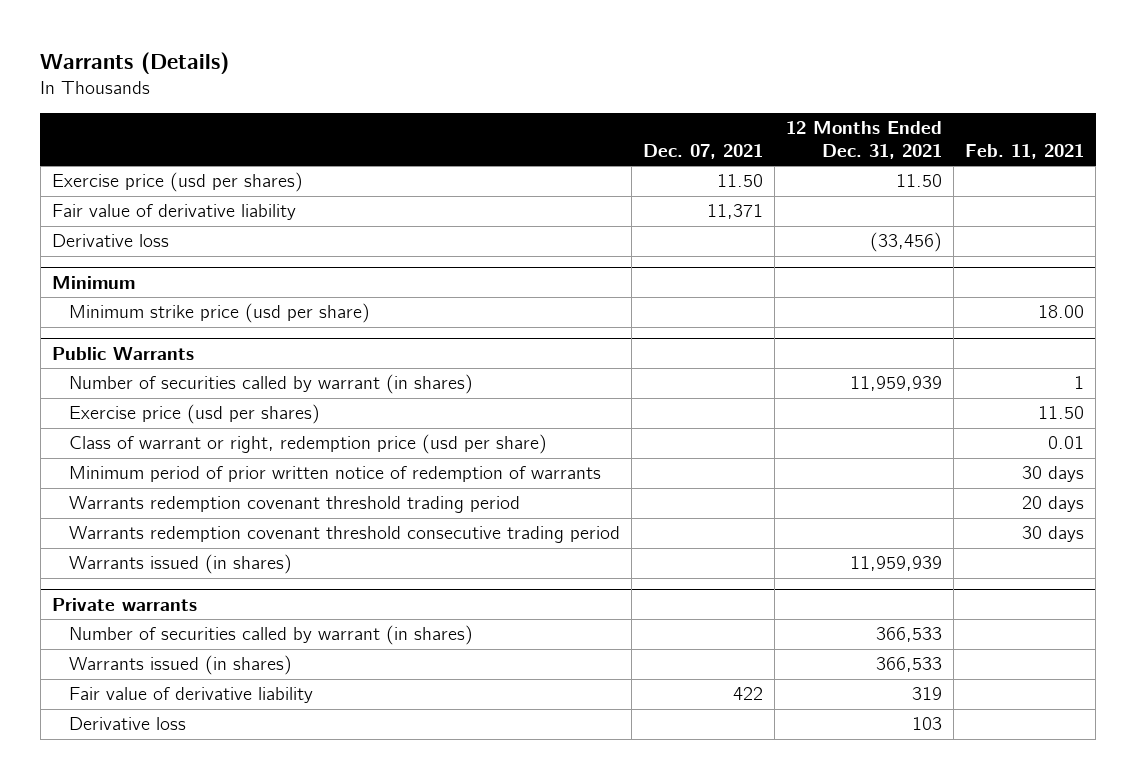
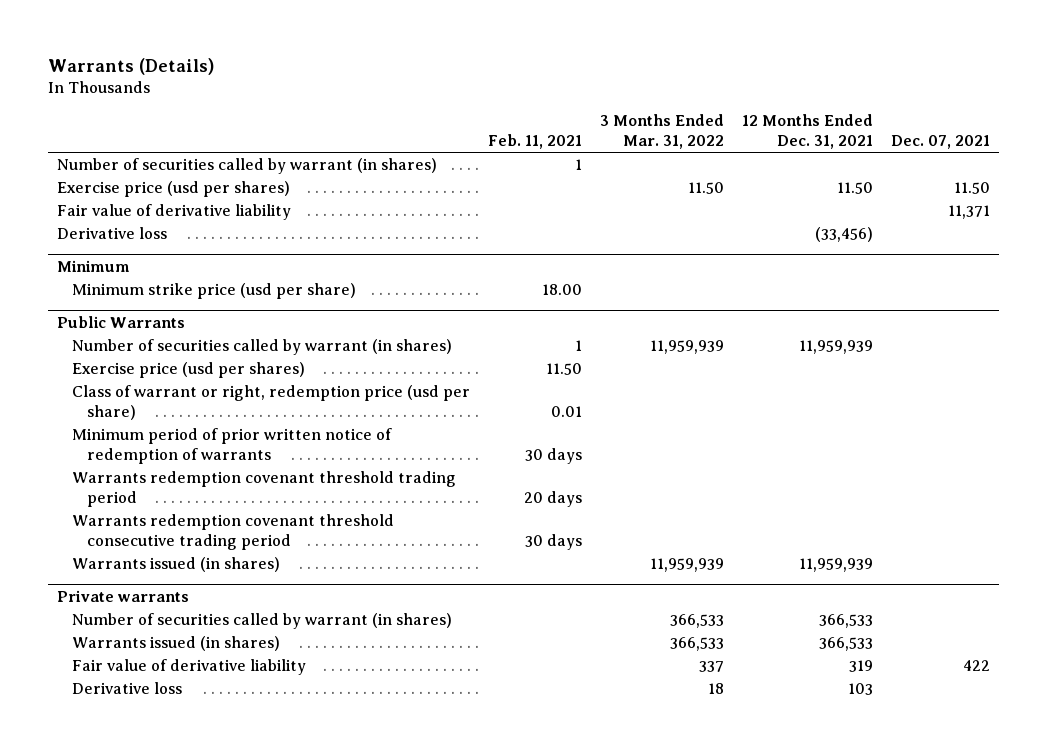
none -> [600,114,725,149] 3 Months Ended Mar. 31, 2022
none -> [56,158,437,175] Number of securities called by warrant (in shares)

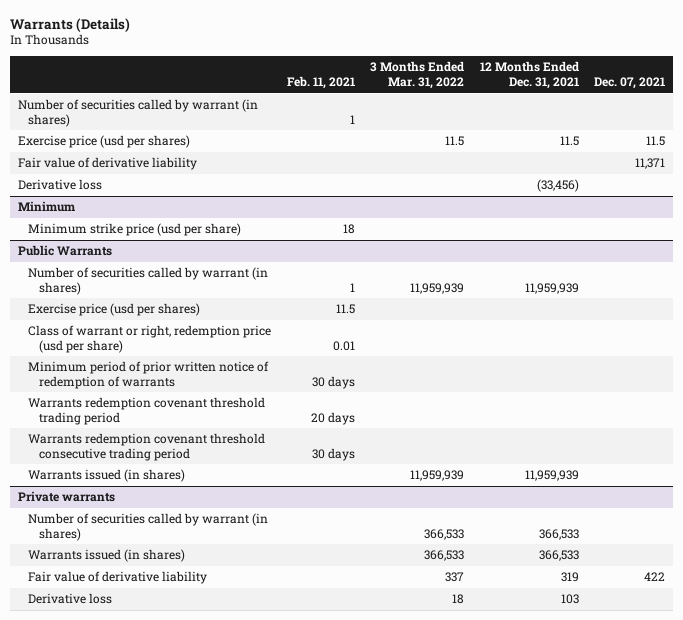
[688,182,725,195] 11.50 -> [445,136,465,147] 11.5
[837,182,874,195] 11.50 -> [559,136,579,147] 11.5
[954,182,991,195] 11.50 -> [645,136,665,147] 11.5
[542,284,583,296] 18.00 -> [342,224,355,235] 18
[546,363,583,376] 11.50 -> [335,304,355,315] 11.5

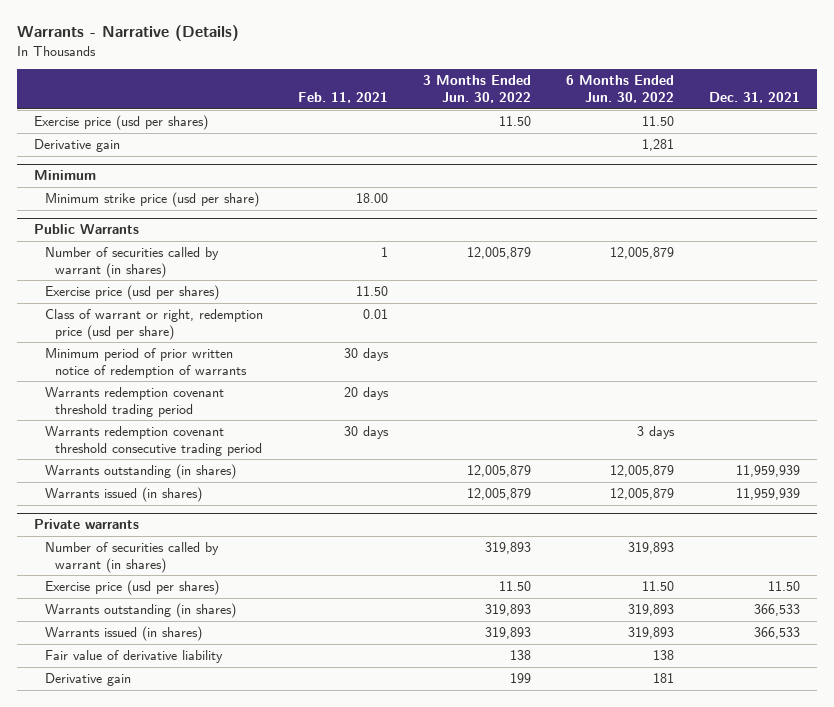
[10,17,131,32] Warrants (Details) -> [16,25,239,42] Warrants - Narrative (Details)
[370,61,465,90] 3 Months Ended Mar. 31, 2022 -> none
[479,61,579,90] 12 Months Ended Dec. 31, 2021 -> none
[593,77,665,90] Dec. 07, 2021 -> none
none -> [422,75,531,103] 3 Months Ended Jun. 30, 2022
none -> [565,75,674,103] 6 Months Ended Jun. 30, 2022
none -> [708,91,800,103] Dec. 31, 2021
[18,99,259,127] Number of securities called by warrant (in shares) -> none
[18,157,198,171] Fair value of derivative liability -> none
[18,179,103,191] Derivative loss -> [34,139,121,153] Derivative gain
[342,224,355,235] 18 -> [355,193,388,204] 18.00
[335,304,355,315] 11.5 -> [355,286,388,297] 11.50
none -> [44,464,236,480] Warrants outstanding (in shares)
none -> [44,580,219,596] Exercise price (usd per shares)
none -> [44,603,236,619] Warrants outstanding (in shares)
[28,593,113,605] Derivative loss -> [44,673,131,687] Derivative gain

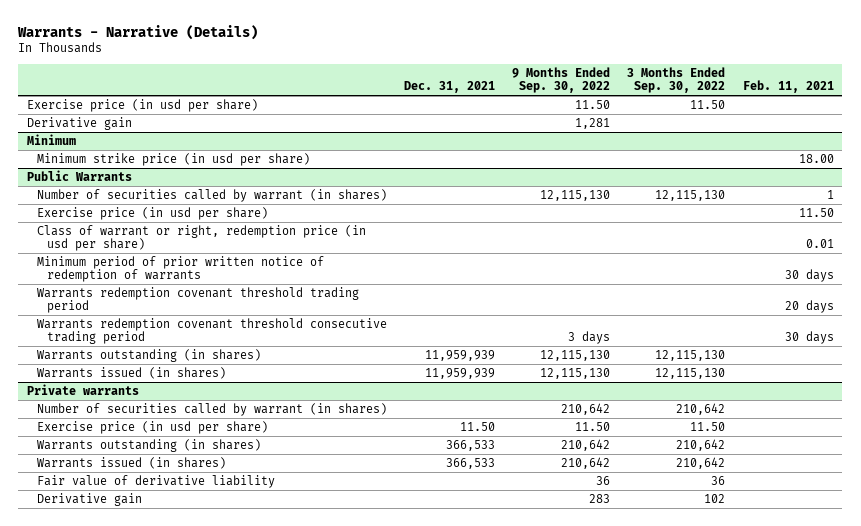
[422,75,531,103] 3 Months Ended Jun. 30, 2022 -> none
[565,75,674,103] 6 Months Ended Jun. 30, 2022 -> none
none -> [512,66,611,94] 9 Months Ended Sep. 30, 2022
none -> [627,66,726,94] 3 Months Ended Sep. 30, 2022
[34,115,209,131] Exercise price (usd per shares) -> [27,98,259,112] Exercise price (in usd per share)
[44,192,259,208] Minimum strike price (usd per share) -> [36,152,310,166] Minimum strike price (in usd per share)
[44,285,219,301] Exercise price (usd per shares) -> [36,206,268,220] Exercise price (in usd per share)
[44,309,263,340] Class of warrant or right, redemption price (usd per share) -> [36,224,366,252] Class of warrant or right, redemption price (in usd per share)
[44,580,219,596] Exercise price (usd per shares) -> [36,420,268,434] Exercise price (in usd per share)

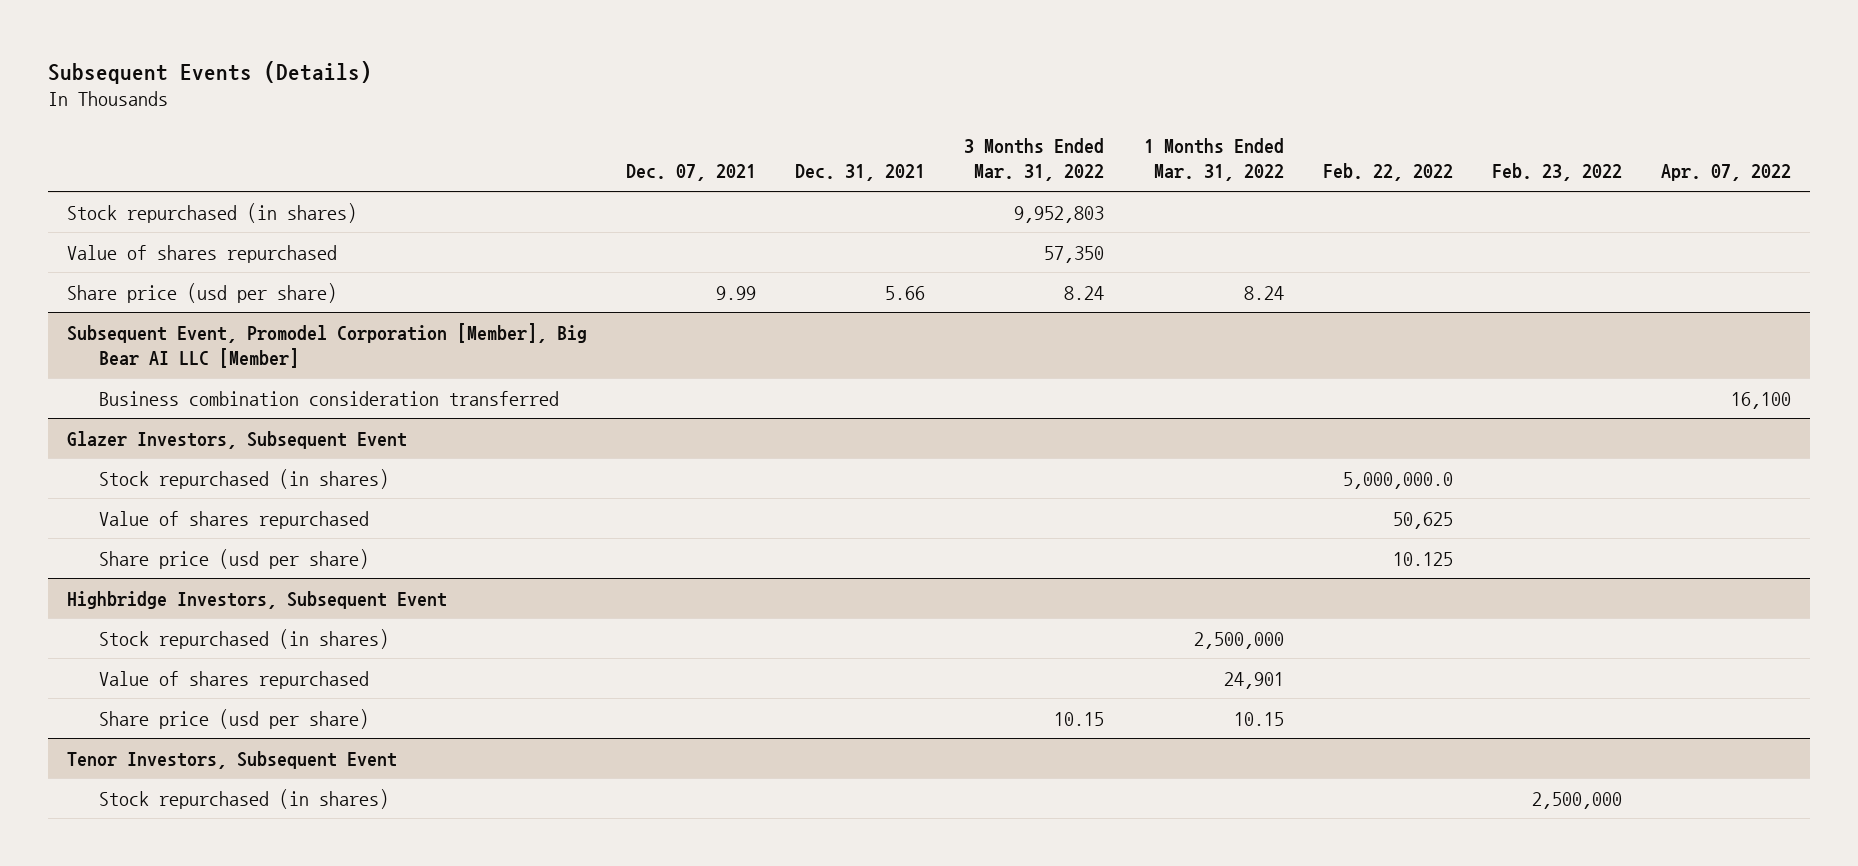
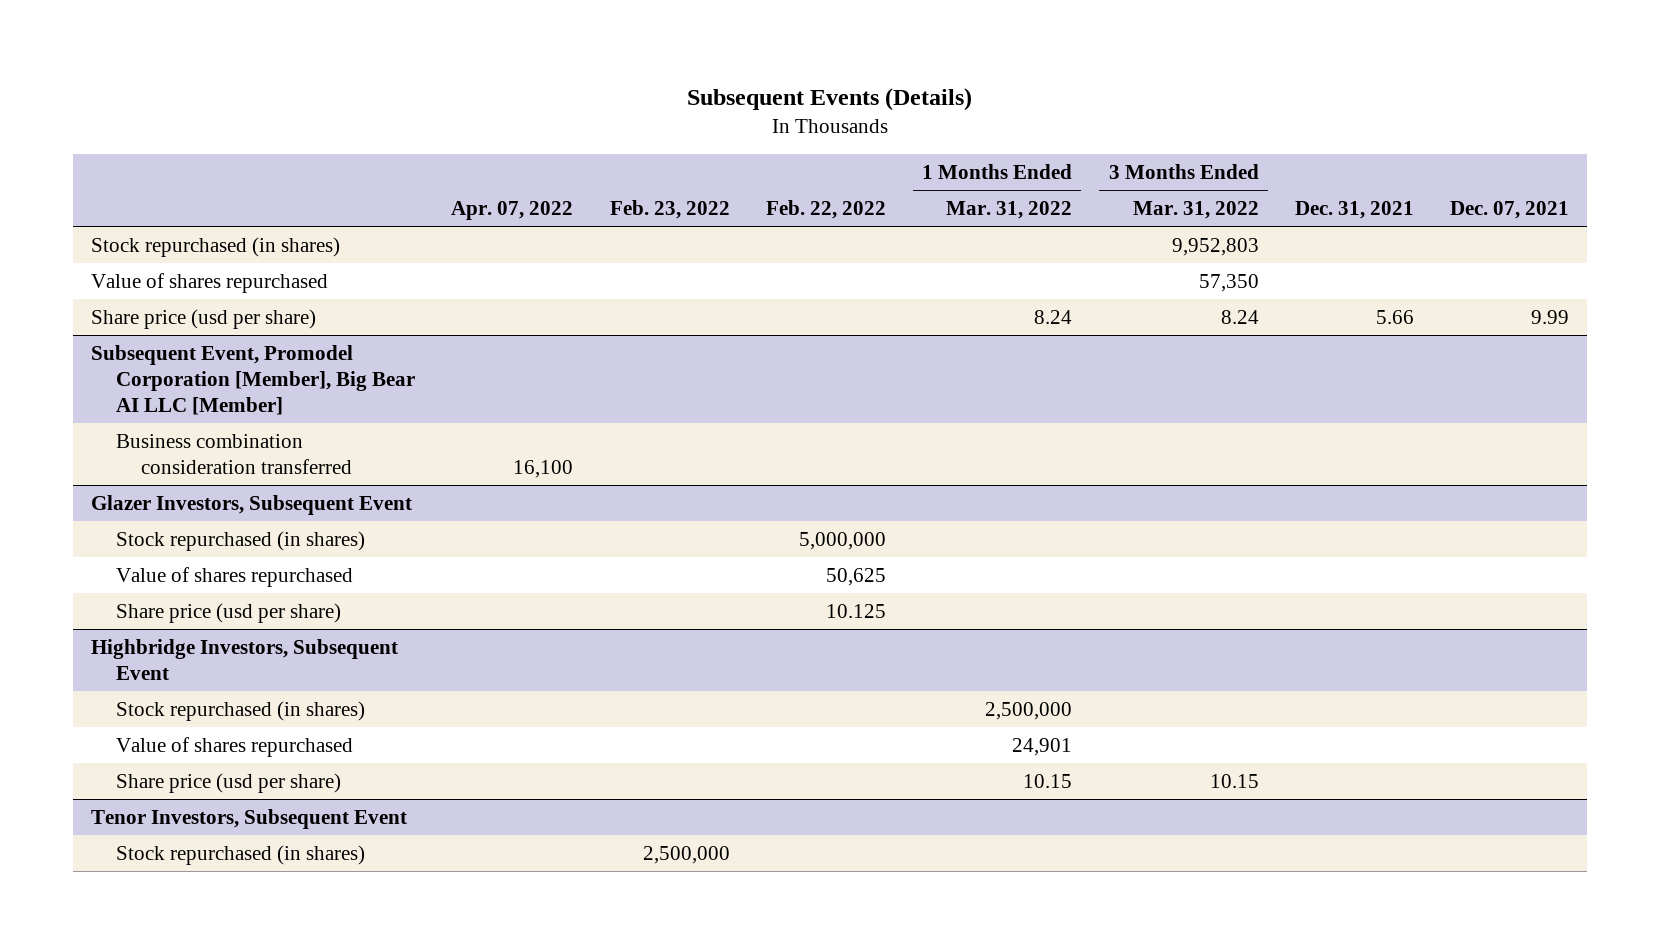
[1342,471,1453,489] 5,000,000.0 -> [798,531,886,550] 5,000,000

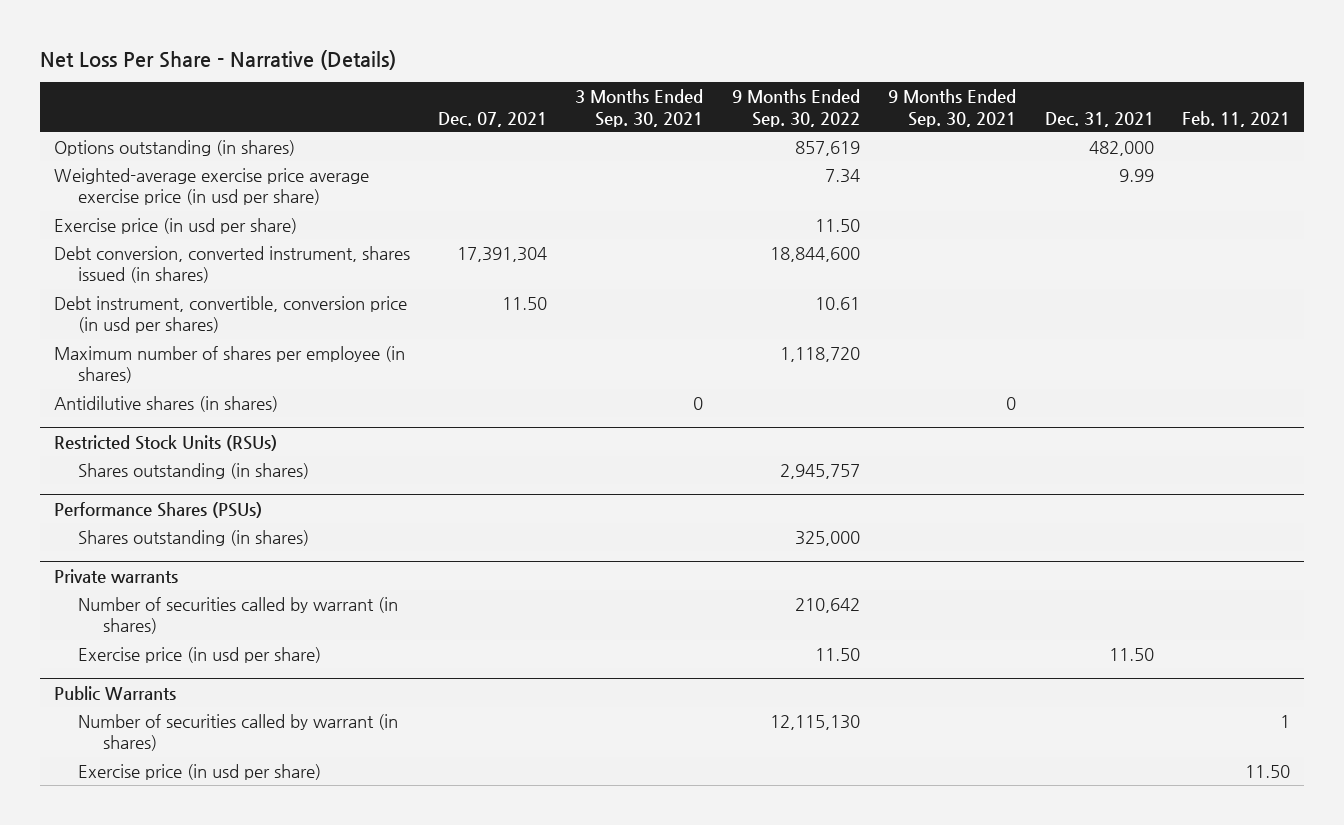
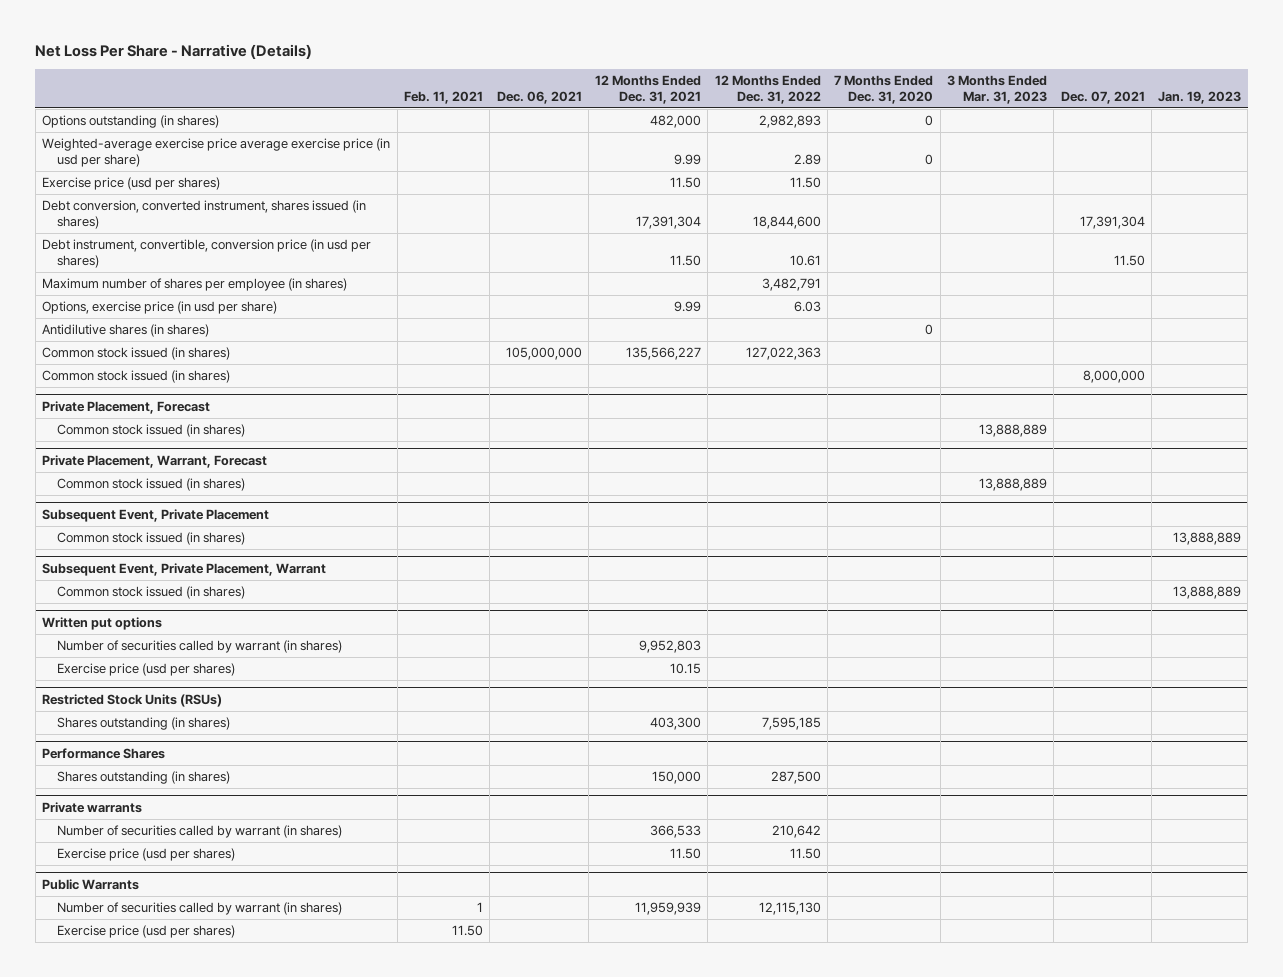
[575,89,704,127] 3 Months Ended Sep. 30, 2021 -> none
[731,89,860,127] 9 Months Ended Sep. 30, 2022 -> none
[888,89,1017,127] 9 Months Ended Sep. 30, 2021 -> none
[1044,111,1154,127] Dec. 31, 2021 -> none
none -> [496,90,582,104] Dec. 06, 2021
none -> [595,75,702,104] 12 Months Ended Dec. 31, 2021
none -> [714,75,821,104] 12 Months Ended Dec. 31, 2022
none -> [834,75,934,104] 7 Months Ended Dec. 31, 2020
none -> [946,75,1047,104] 3 Months Ended Mar. 31, 2023
none -> [1158,90,1242,104] Jan. 19, 2023
[53,218,297,235] Exercise price (in usd per share) -> [42,177,221,191] Exercise price (usd per shares)
none -> [42,301,278,315] Options, exercise price (in usd per share)
none -> [42,347,231,361] Common stock issued (in shares)
none -> [42,370,231,384] Common stock issued (in shares)
none -> [42,401,211,415] Private Placement, Forecast
none -> [57,424,246,438] Common stock issued (in shares)
none -> [42,455,268,469] Private Placement, Warrant, Forecast
none -> [57,478,246,492] Common stock issued (in shares)
none -> [42,509,270,523] Subsequent Event, Private Placement
none -> [57,532,246,546] Common stock issued (in shares)
none -> [42,563,327,577] Subsequent Event, Private Placement, Warrant
none -> [57,586,246,600] Common stock issued (in shares)
none -> [42,617,163,631] Written put options
none -> [57,640,343,654] Number of securities called by warrant (in shares)
none -> [57,663,236,677] Exercise price (usd per shares)
[53,501,262,518] Performance Shares (PSUs) -> [42,748,166,760] Performance Shares
[78,647,322,664] Exercise price (in usd per share) -> [57,848,236,862] Exercise price (usd per shares)
[78,764,322,781] Exercise price (in usd per share) -> [57,925,236,939] Exercise price (usd per shares)

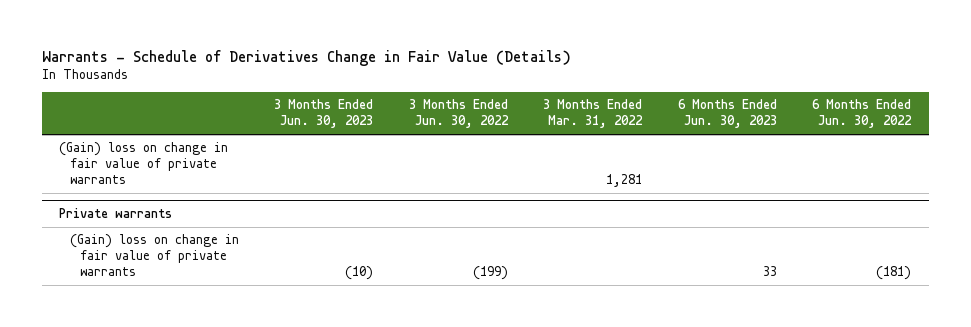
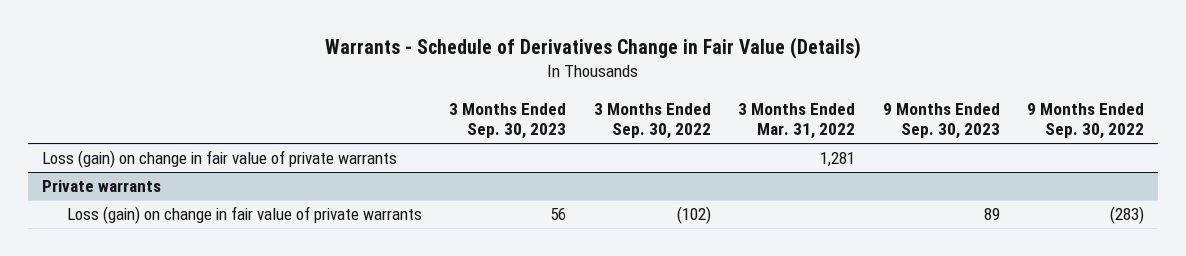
[274,99,374,129] 3 Months Ended Jun. 30, 2023 -> none
[408,99,509,129] 3 Months Ended Jun. 30, 2022 -> none
[677,99,777,129] 6 Months Ended Jun. 30, 2023 -> none
[812,99,913,129] 6 Months Ended Jun. 30, 2022 -> none
none -> [449,102,567,140] 3 Months Ended Sep. 30, 2023
none -> [593,102,711,140] 3 Months Ended Sep. 30, 2022
none -> [882,102,1000,140] 9 Months Ended Sep. 30, 2023
none -> [1027,102,1145,140] 9 Months Ended Sep. 30, 2022
[59,142,229,185] (Gain) loss on change in fair value of private warrants -> [41,150,397,169] Loss (gain) on change in fair value of private warrants
[69,234,239,277] (Gain) loss on change in fair value of private warrants -> [66,206,422,225] Loss (gain) on change in fair value of private warrants

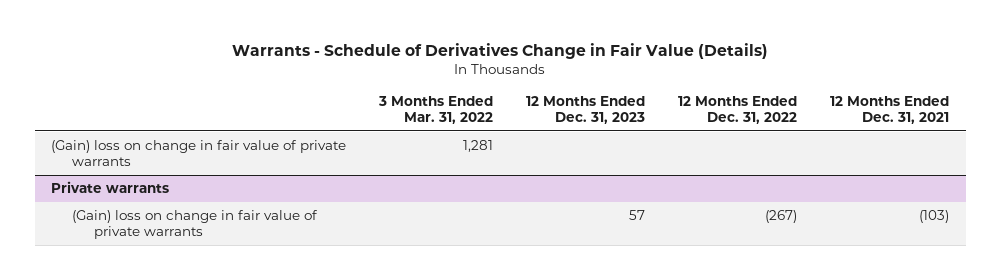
[449,102,567,140] 3 Months Ended Sep. 30, 2023 -> none
[593,102,711,140] 3 Months Ended Sep. 30, 2022 -> none
[882,102,1000,140] 9 Months Ended Sep. 30, 2023 -> none
[1027,102,1145,140] 9 Months Ended Sep. 30, 2022 -> none
none -> [526,96,646,125] 12 Months Ended Dec. 31, 2023
none -> [678,96,798,125] 12 Months Ended Dec. 31, 2022
none -> [830,96,950,125] 12 Months Ended Dec. 31, 2021
[41,150,397,169] Loss (gain) on change in fair value of private warrants -> [51,140,347,167] (Gain) loss on change in fair value of private warrants
[66,206,422,225] Loss (gain) on change in fair value of private warrants -> [72,210,319,240] (Gain) loss on change in fair value of private warrants

